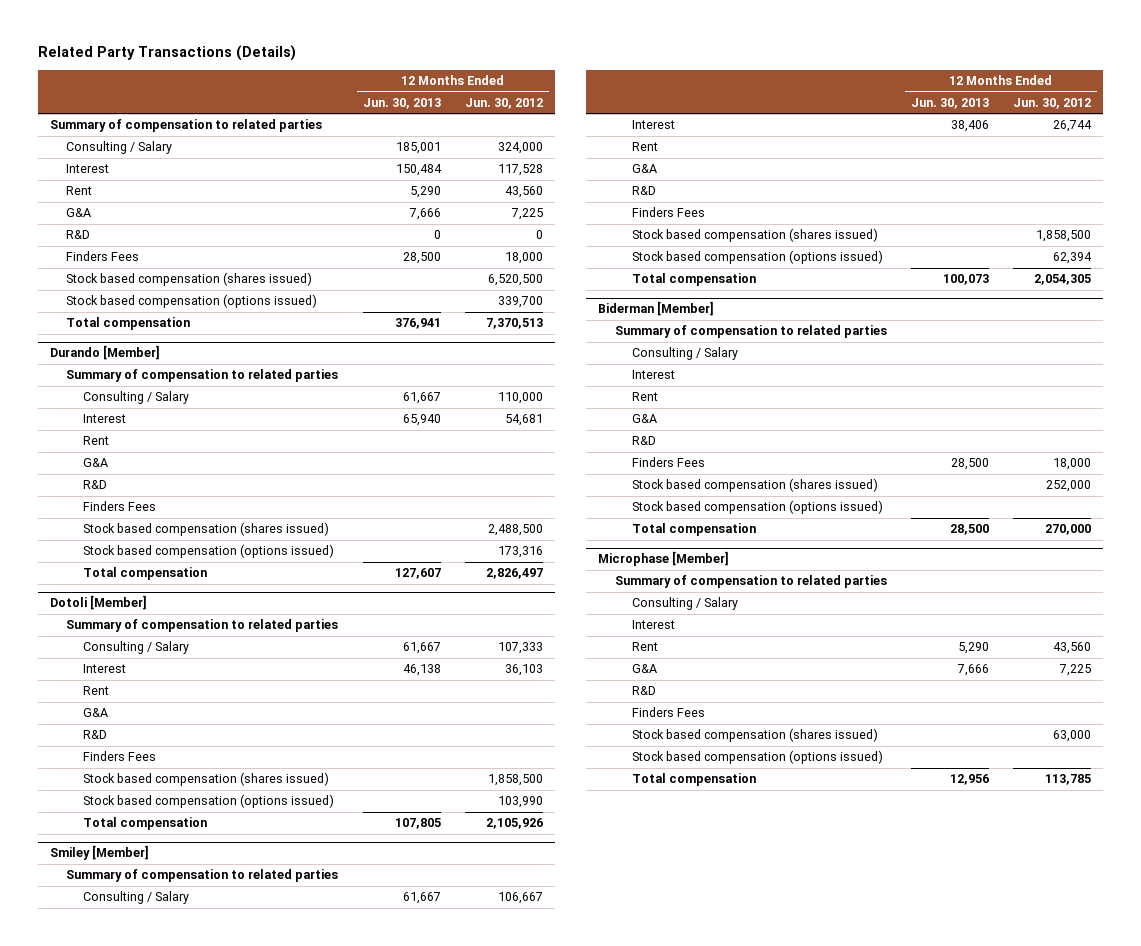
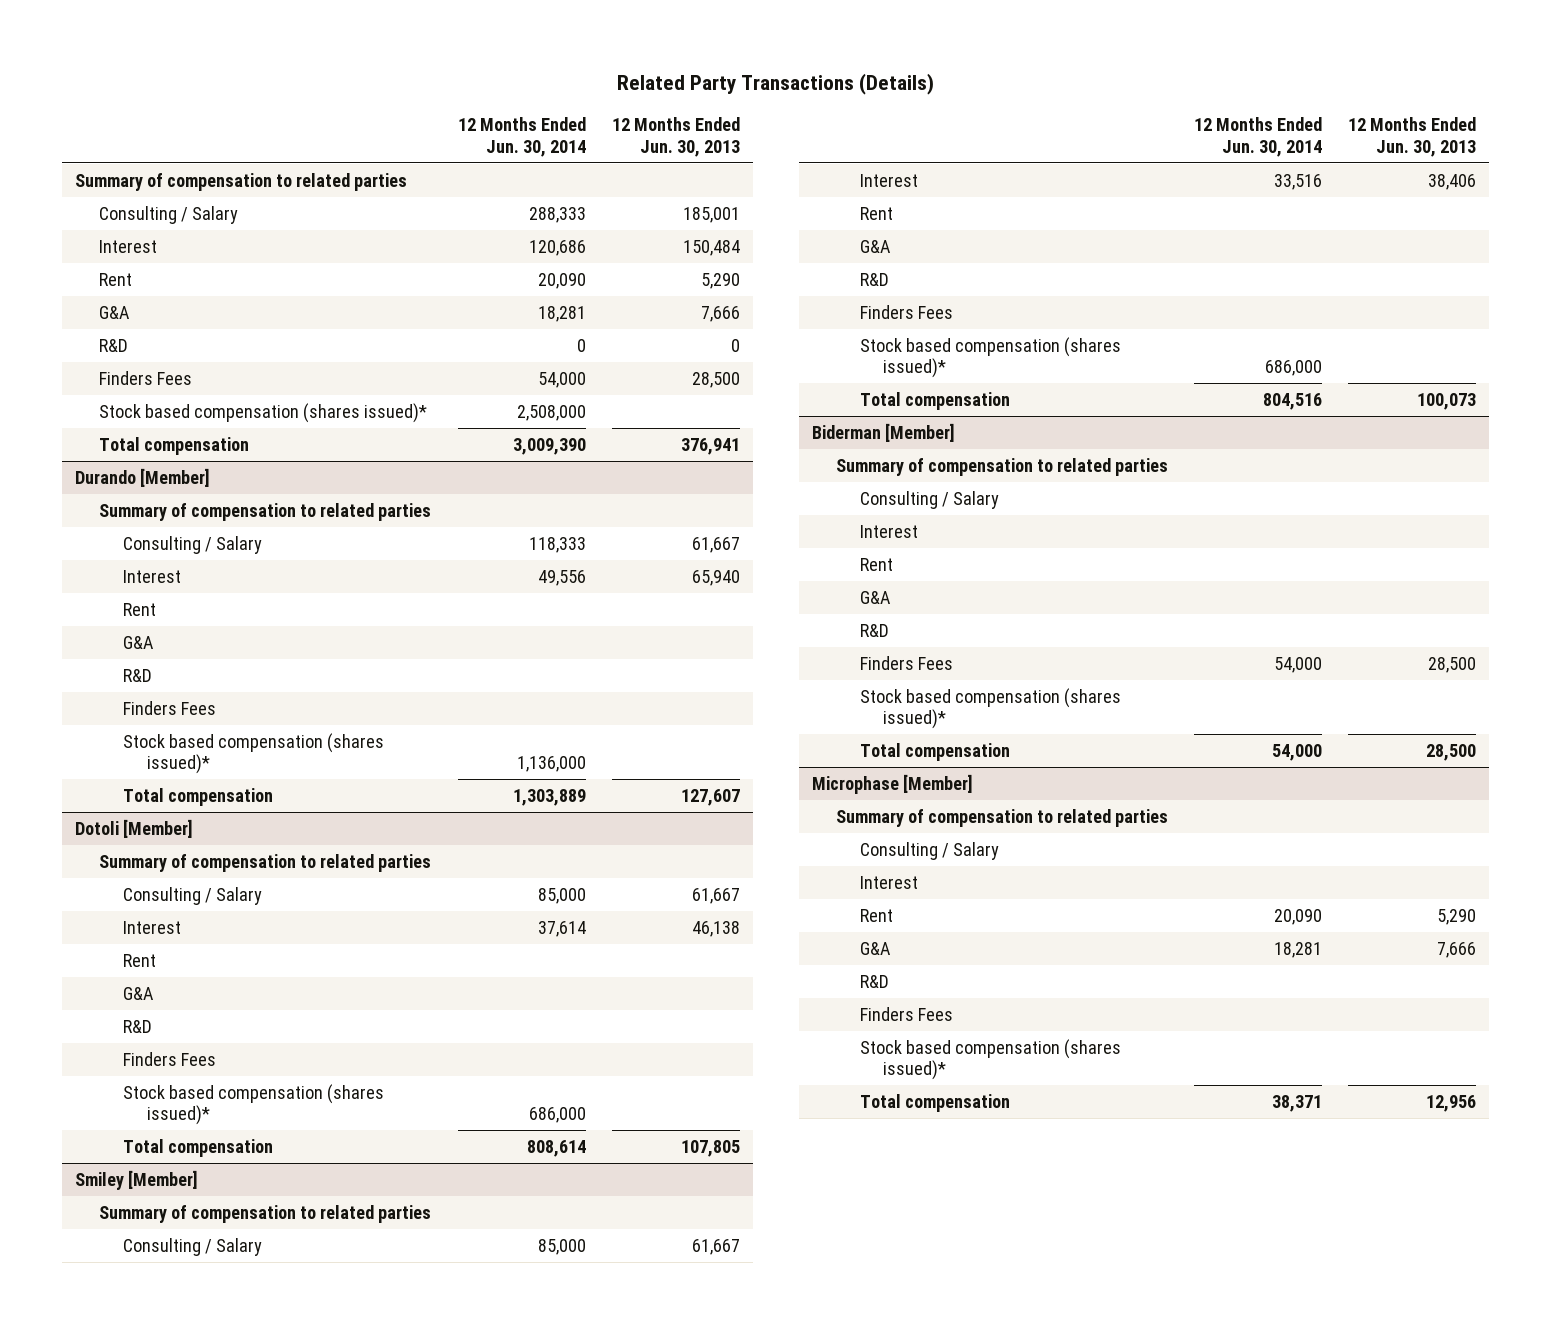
[464,97,543,109] Jun. 30, 2012 -> none
none -> [457,117,586,157] 12 Months Ended Jun. 30, 2014
[66,294,318,309] Stock based compensation (options issued) -> none
[66,272,313,287] Stock based compensation (shares issued) -> [99,402,428,423] Stock based compensation (shares issued)*
[83,544,335,559] Stock based compensation (options issued) -> none
[83,522,330,537] Stock based compensation (shares issued) -> [123,732,385,775] Stock based compensation (shares issued)*
[83,794,335,809] Stock based compensation (options issued) -> none
[83,772,330,787] Stock based compensation (shares issued) -> [123,1083,385,1126] Stock based compensation (shares issued)*
[631,250,883,265] Stock based compensation (options issued) -> none
[631,228,878,243] Stock based compensation (shares issued) -> [859,336,1121,379] Stock based compensation (shares issued)*
[631,500,883,515] Stock based compensation (options issued) -> none
[631,478,878,493] Stock based compensation (shares issued) -> [859,687,1121,730] Stock based compensation (shares issued)*
[631,750,883,765] Stock based compensation (options issued) -> none
[631,728,878,743] Stock based compensation (shares issued) -> [859,1038,1121,1081] Stock based compensation (shares issued)*

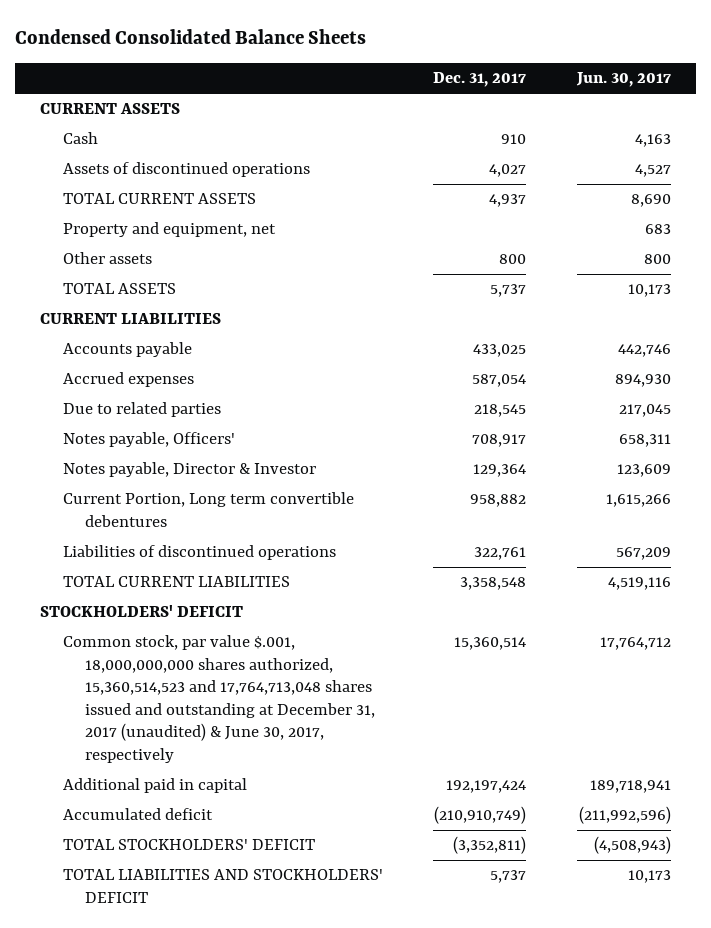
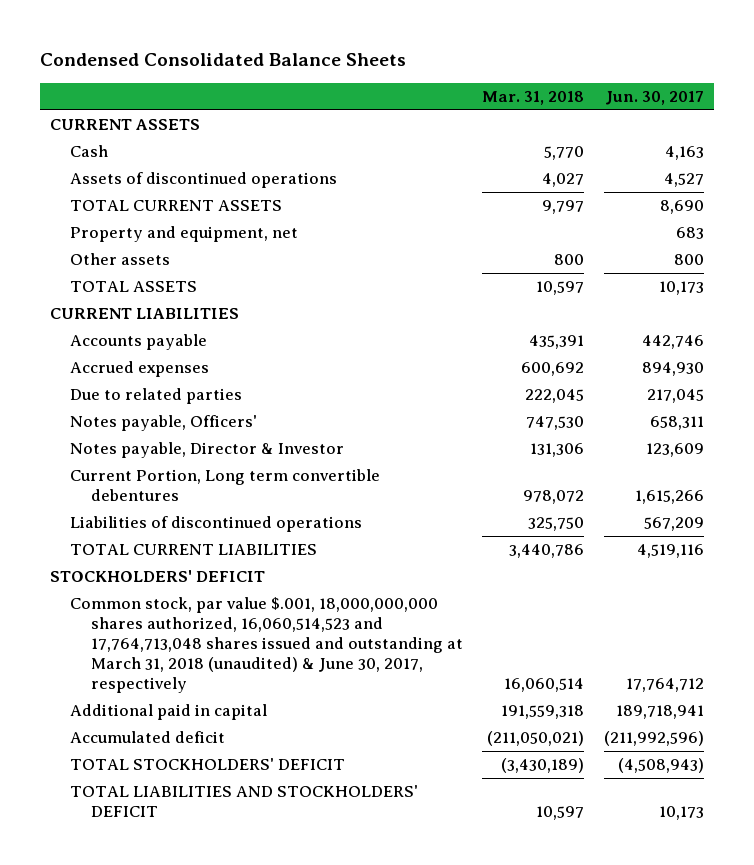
[433,72,527,88] Dec. 31, 2017 -> none
none -> [482,91,585,106] Mar. 31, 2018
[62,635,376,763] Common stock, par value $.001, 18,000,000,000 shares authorized, 15,360,514,523 and 17,764,713,048 shares issued and outstanding at December 31, 2017 (unaudited) & June 30, 2017, respectively -> [70,597,463,693] Common stock, par value $.001, 18,000,000,000 shares authorized, 16,060,514,523 and 17,764,713,048 shares issued and outstanding at March 31, 2018 (unaudited) & June 30, 2017, respectively

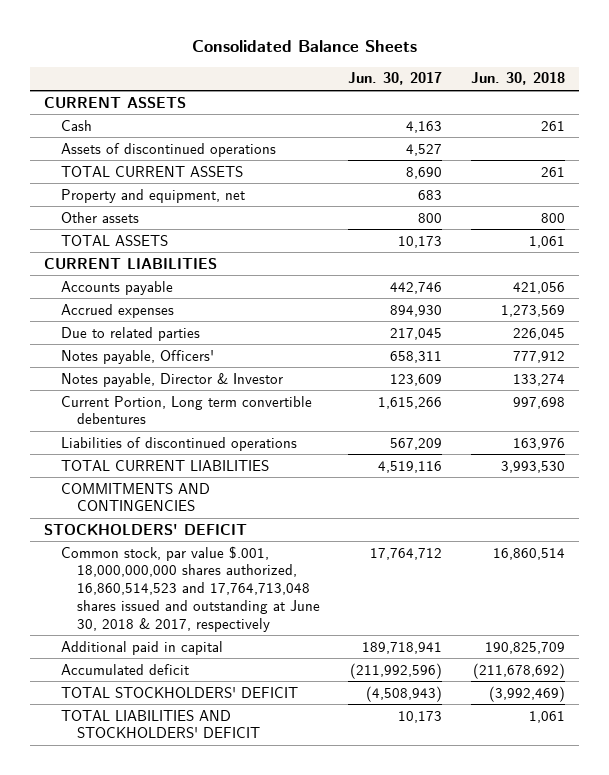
[39,52,406,66] Condensed Consolidated Balance Sheets -> [191,40,417,53] Consolidated Balance Sheets
[482,91,585,106] Mar. 31, 2018 -> none
none -> [470,72,565,86] Jun. 30, 2018
none -> [60,482,210,512] COMMITMENTS AND CONTINGENCIES
[70,597,463,693] Common stock, par value $.001, 18,000,000,000 shares authorized, 16,060,514,523 and 17,764,713,048 shares issued and outstanding at March 31, 2018 (unaudited) & June 30, 2017, respectively -> [60,545,321,632] Common stock, par value $.001, 18,000,000,000 shares authorized, 16,860,514,523 and 17,764,713,048 shares issued and outstanding at June 30, 2018 & 2017, respectively

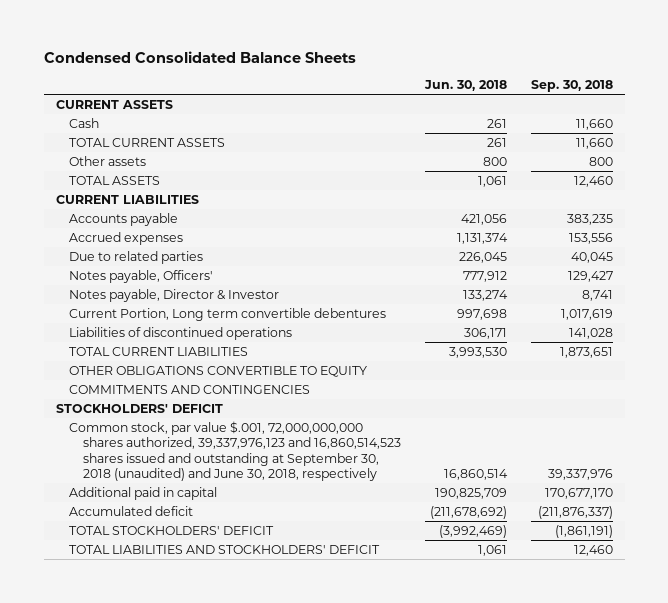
[191,40,417,53] Consolidated Balance Sheets -> [43,50,356,63] Condensed Consolidated Balance Sheets
[348,72,443,86] Jun. 30, 2017 -> none
none -> [530,80,613,93] Sep. 30, 2018
[60,142,276,157] Assets of discontinued operations -> none
[60,188,245,203] Property and equipment, net -> none
[500,304,565,317] 1,273,569 -> [456,232,508,244] 1,131,374
[512,437,565,450] 163,976 -> [463,327,507,339] 306,171
none -> [69,365,368,377] OTHER OBLIGATIONS CONVERTIBLE TO EQUITY
[60,545,321,632] Common stock, par value $.001, 18,000,000,000 shares authorized, 16,860,514,523 and 17,764,713,048 shares issued and outstanding at June 30, 2018 & 2017, respectively -> [69,420,401,482] Common stock, par value $.001, 72,000,000,000 shares authorized, 39,337,976,123 and 16,860,514,523 shares issued and outstanding at September 30, 2018 (unaudited) and June 30, 2018, respectively

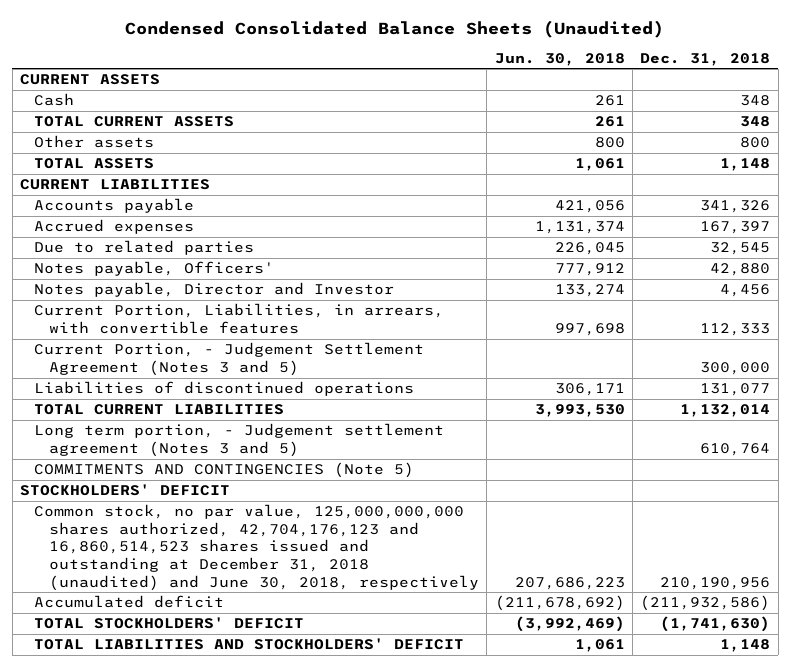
[43,50,356,63] Condensed Consolidated Balance Sheets -> [125,19,665,38] Condensed Consolidated Balance Sheets (Unaudited)
[530,80,613,93] Sep. 30, 2018 -> none
none -> [640,52,771,66] Dec. 31, 2018
[69,288,280,302] Notes payable, Director & Investor -> [34,282,395,298] Notes payable, Director and Investor
[69,307,387,321] Current Portion, Long term convertible debentures -> [34,303,445,334] Current Portion, Liabilities, in arrears, with convertible features
none -> [34,342,425,376] Current Portion, - Judgement Settlement Agreement (Notes 3 and 5)
[69,365,368,377] OTHER OBLIGATIONS CONVERTIBLE TO EQUITY -> none
none -> [34,423,445,457] Long term portion, - Judgement settlement agreement (Notes 3 and 5)
[69,384,311,394] COMMITMENTS AND CONTINGENCIES -> [34,462,415,479] COMMITMENTS AND CONTINGENCIES (Note 5)
[69,486,218,500] Additional paid in capital -> none
[69,420,401,482] Common stock, par value $.001, 72,000,000,000 shares authorized, 39,337,976,123 and 16,860,514,523 shares issued and outstanding at September 30, 2018 (unaudited) and June 30, 2018, respectively -> [34,504,480,591] Common stock, no par value, 125,000,000,000 shares authorized, 42,704,176,123 and 16,860,514,523 shares issued and outstanding at December 31, 2018 (unaudited) and June 30, 2018, respectively
[443,469,508,481] 16,860,514 -> [514,576,625,590] 207,686,223

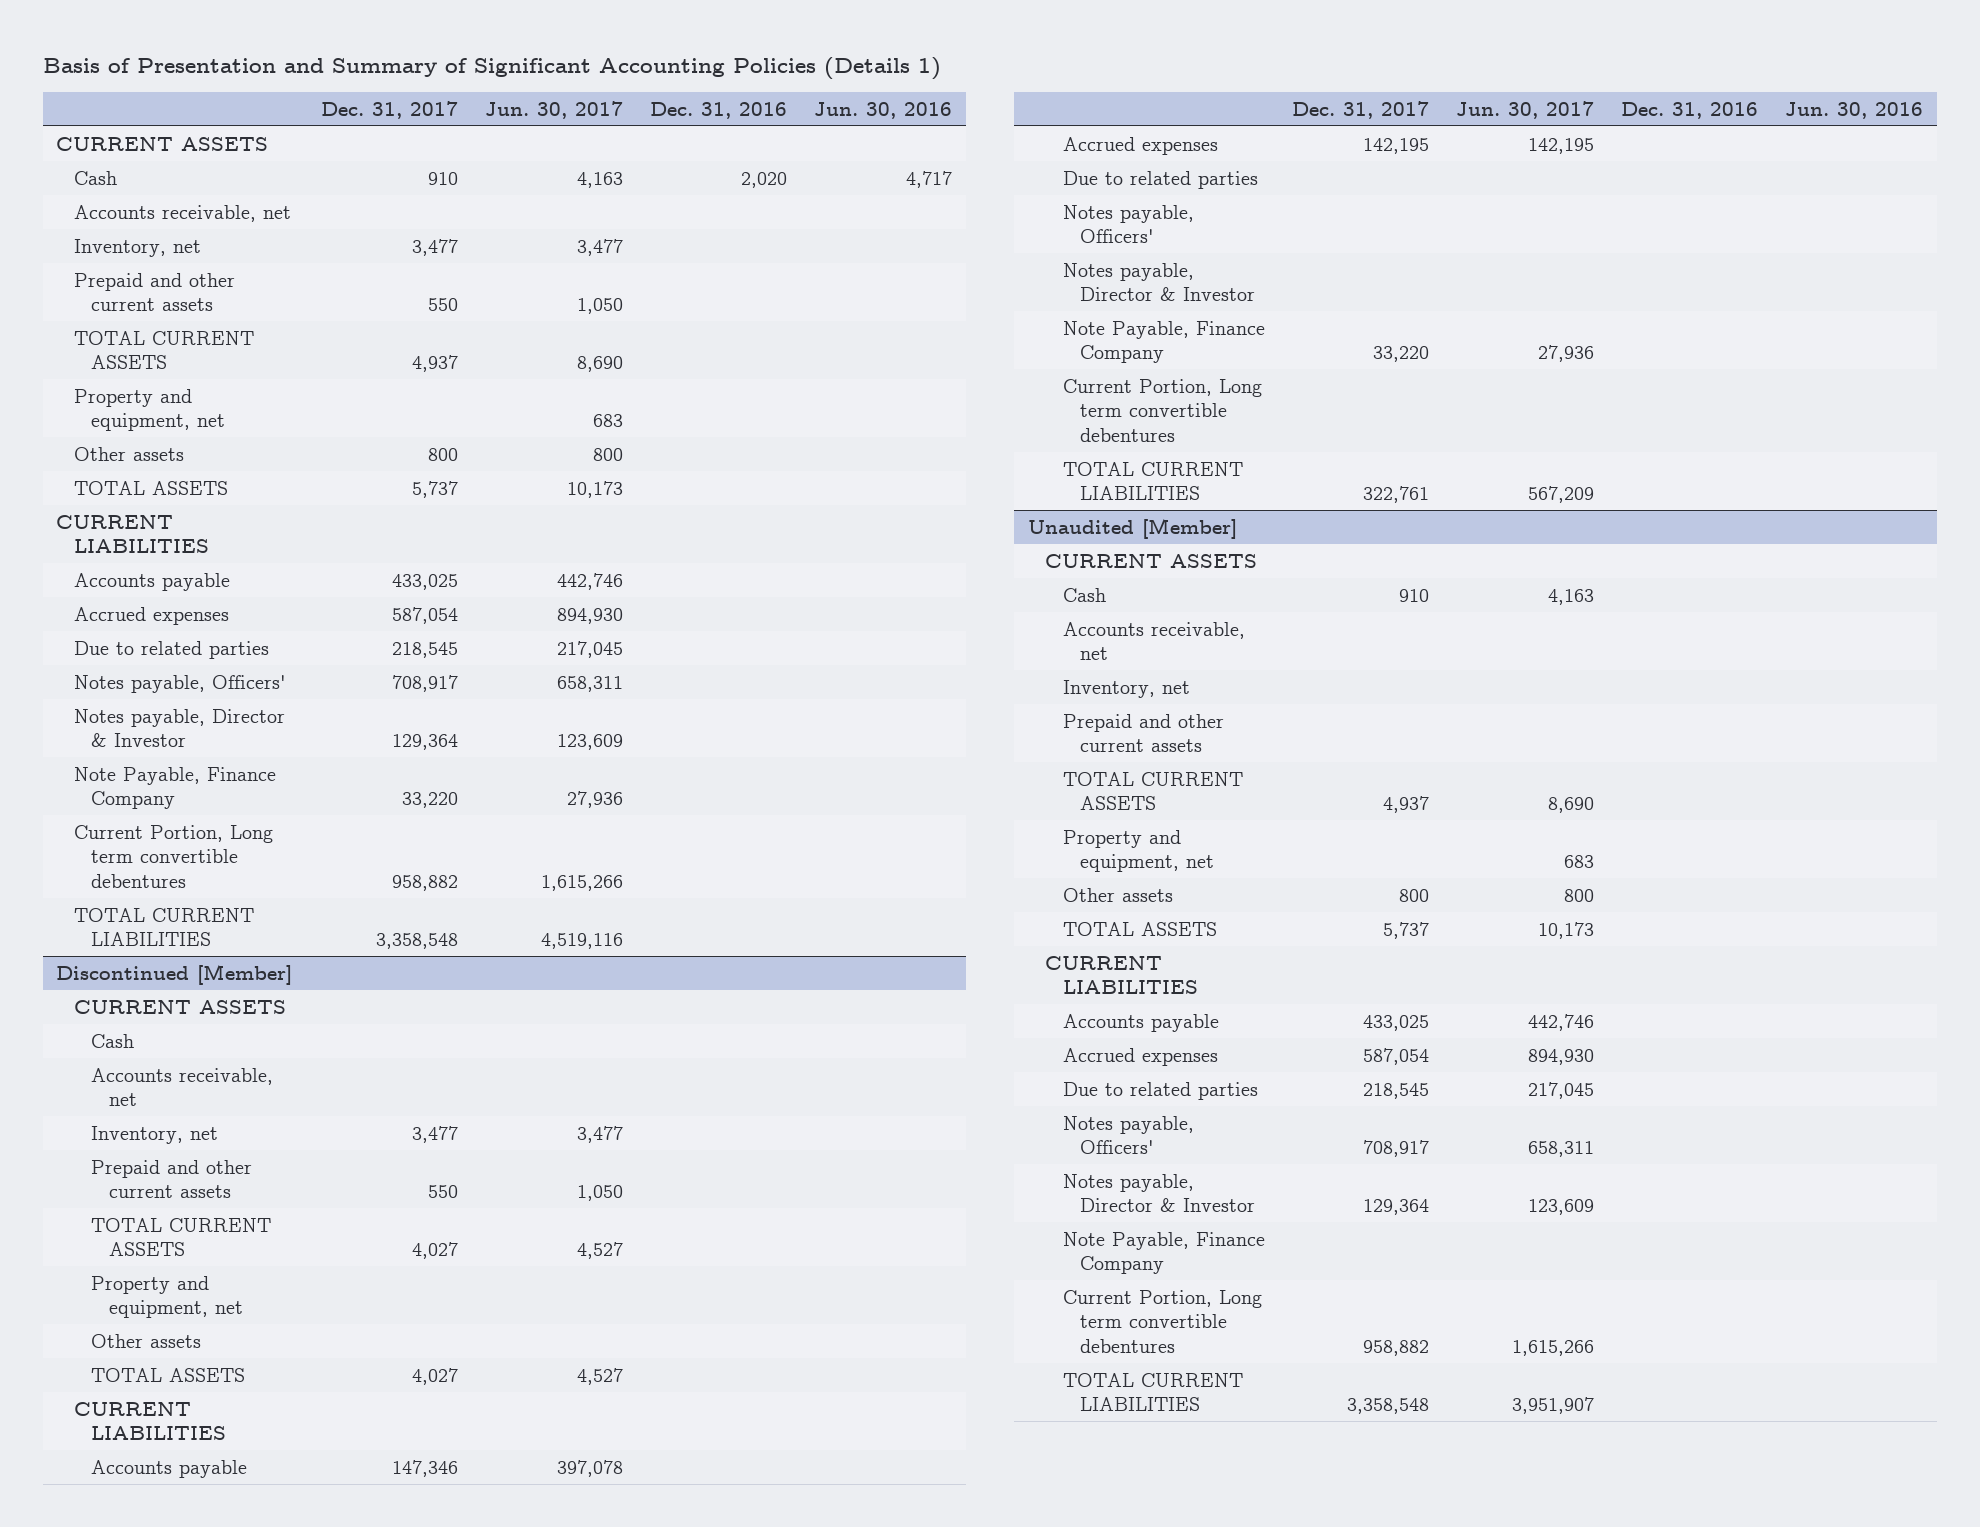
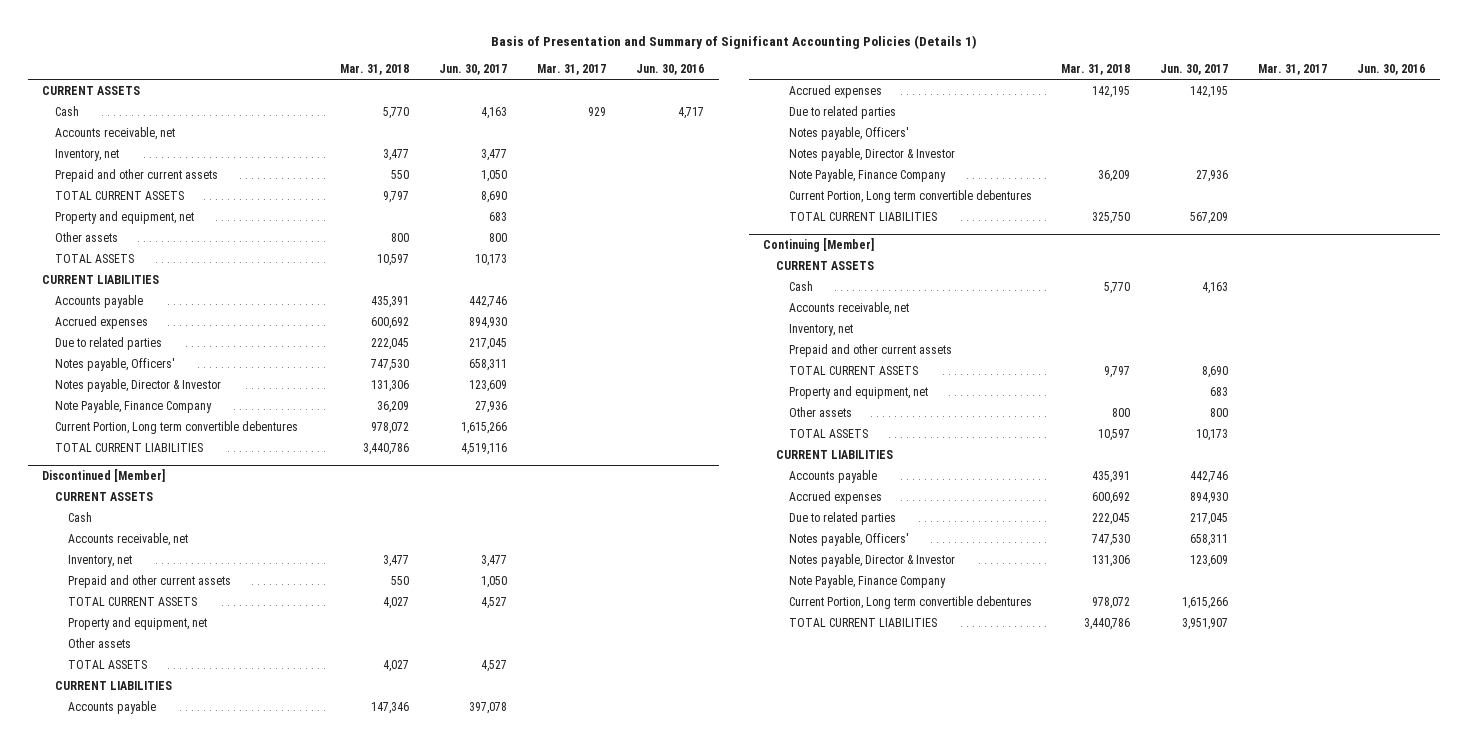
[320,100,458,119] Dec. 31, 2017 -> none
[650,101,788,119] Dec. 31, 2016 -> none
none -> [340,63,410,75] Mar. 31, 2018
none -> [537,63,607,75] Mar. 31, 2017
[1027,517,1237,539] Unaudited [Member] -> [763,238,875,253] Continuing [Member]

